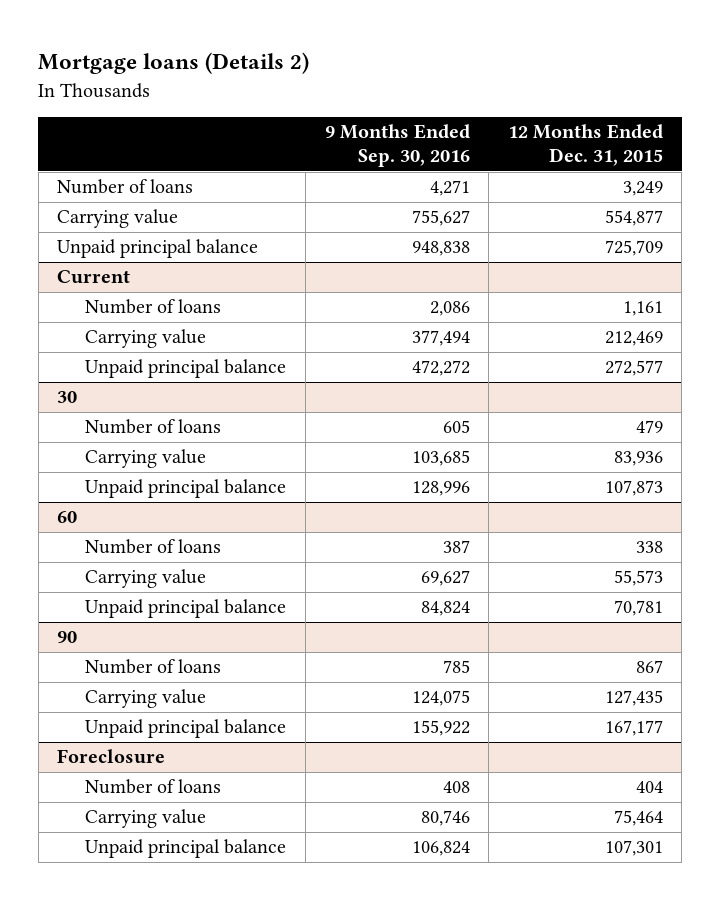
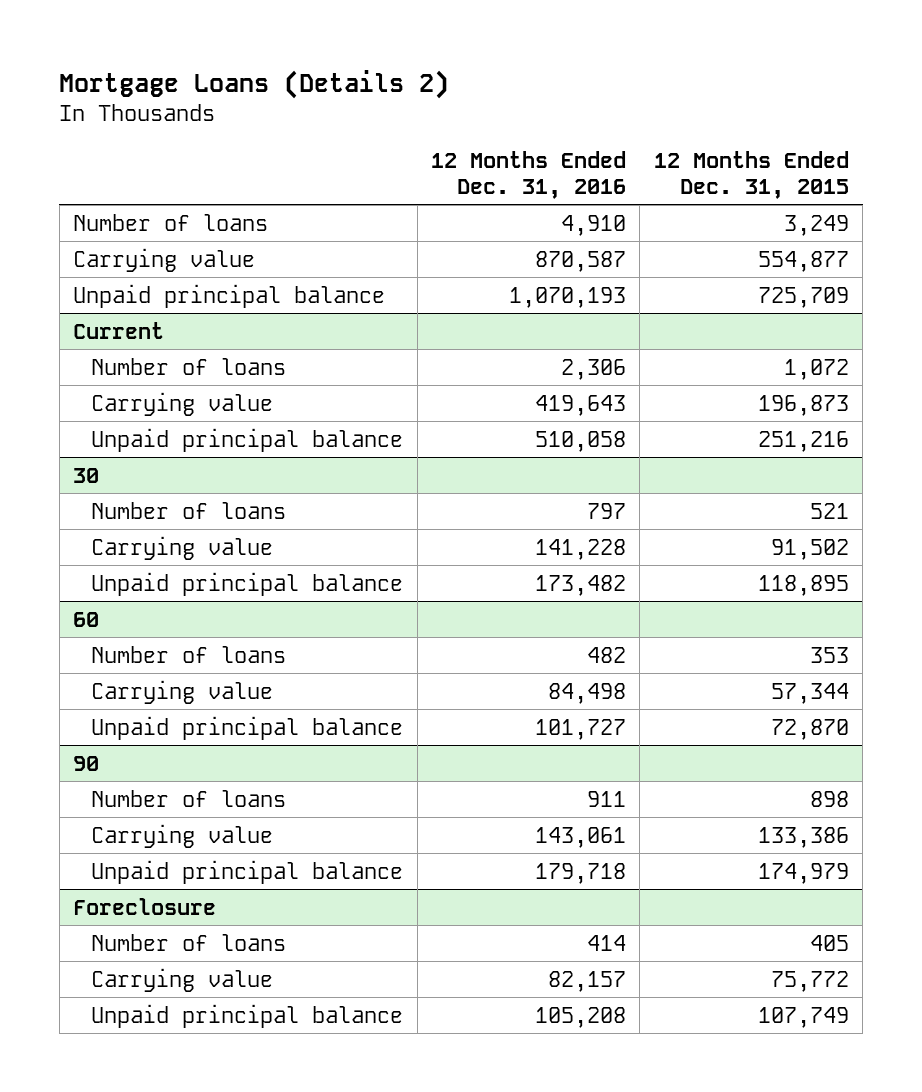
[38,52,310,75] Mortgage loans (Details 2) -> [59,70,450,100] Mortgage Loans (Details 2)
[324,124,470,168] 9 Months Ended Sep. 30, 2016 -> none
none -> [431,150,627,199] 12 Months Ended Dec. 31, 2016
[622,301,663,317] 1,161 -> [783,358,849,380] 1,072
[604,331,663,347] 212,469 -> [757,394,849,416] 196,873
[604,360,663,377] 272,577 -> [757,430,849,452] 251,216
[635,420,663,434] 479 -> [809,502,849,519] 521
[613,451,663,467] 83,936 -> [770,538,849,560] 91,502
[604,480,663,497] 107,873 -> [757,574,849,596] 118,895
[635,541,663,554] 338 -> [809,646,849,663] 353
[613,570,663,587] 55,573 -> [770,682,849,704] 57,344
[613,600,663,617] 70,781 -> [770,718,849,740] 72,870
[635,660,663,674] 867 -> [809,790,849,807] 898
[604,690,663,707] 127,435 -> [757,826,849,848] 133,386
[604,720,663,737] 167,177 -> [757,862,849,884] 174,979
[635,781,663,794] 404 -> [809,934,849,951] 405
[613,810,663,827] 75,464 -> [770,970,849,992] 75,772
[604,840,663,857] 107,301 -> [757,1006,849,1028] 107,749

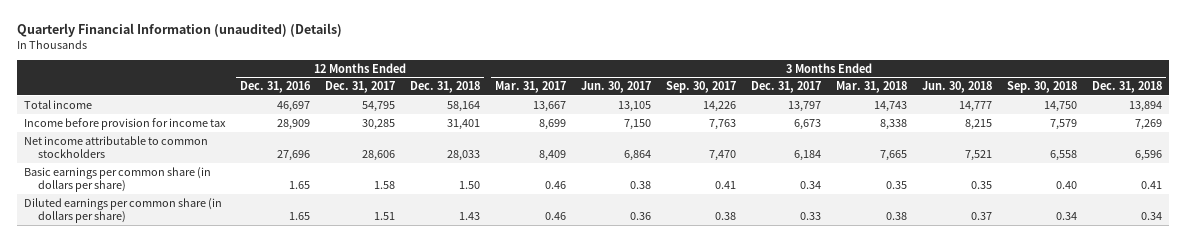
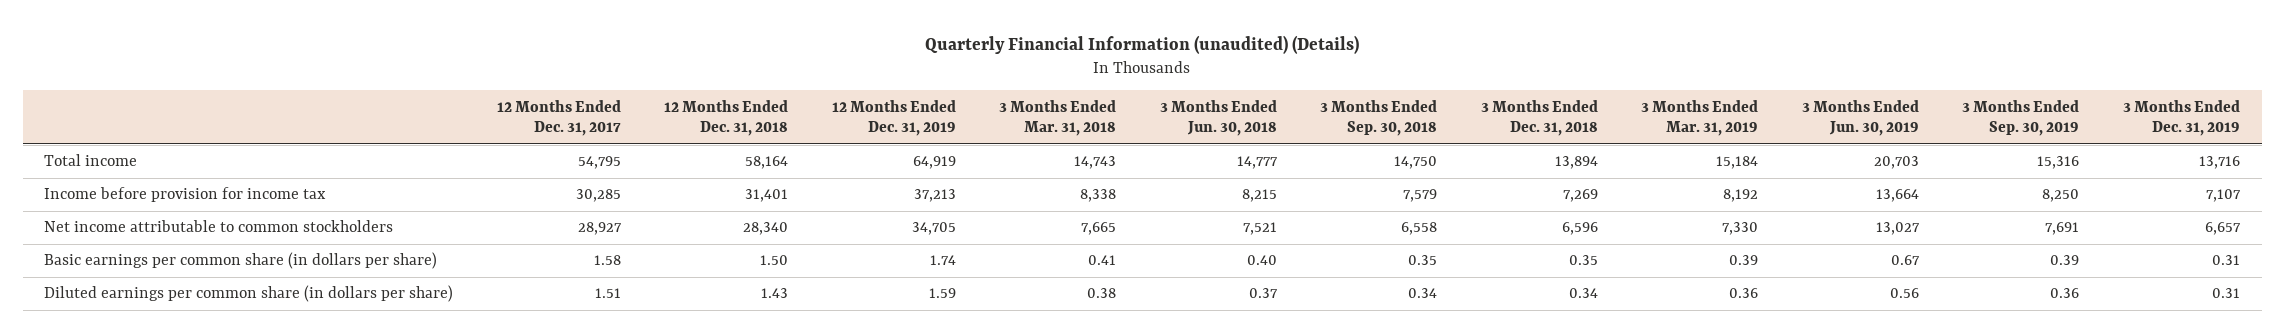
[240,81,312,94] Dec. 31, 2016 -> none
[495,81,567,94] Mar. 31, 2017 -> none
[581,81,652,94] Jun. 30, 2017 -> none
[666,81,737,94] Sep. 30, 2017 -> none
[751,81,822,94] Dec. 31, 2017 -> none
none -> [831,99,956,137] 12 Months Ended Dec. 31, 2019
none -> [1641,99,1759,137] 3 Months Ended Mar. 31, 2019
none -> [1801,99,1919,137] 3 Months Ended Jun. 30, 2019
none -> [1962,99,2080,137] 3 Months Ended Sep. 30, 2019
none -> [2122,99,2240,137] 3 Months Ended Dec. 31, 2019
[362,149,396,161] 28,606 -> [577,222,622,236] 28,927
[447,149,481,161] 28,033 -> [743,222,789,236] 28,340
[886,180,908,189] 0.35 -> [1088,255,1117,266] 0.41
[970,180,992,189] 0.35 -> [1246,255,1277,266] 0.40
[1055,180,1077,189] 0.40 -> [1408,255,1438,266] 0.35
[1140,180,1162,189] 0.41 -> [1568,255,1598,266] 0.35

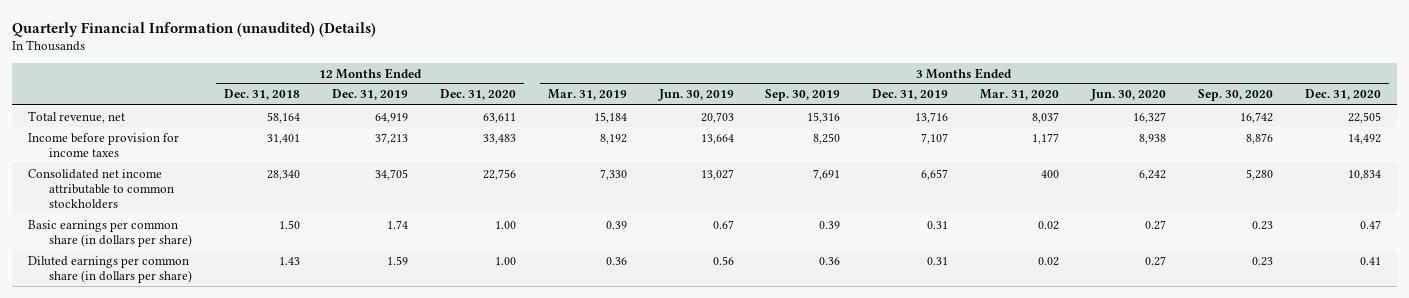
[496,99,621,137] 12 Months Ended Dec. 31, 2017 -> none
[999,99,1117,137] 3 Months Ended Mar. 31, 2018 -> none
[1159,99,1277,137] 3 Months Ended Jun. 30, 2018 -> none
[1320,99,1438,137] 3 Months Ended Sep. 30, 2018 -> none
[1480,99,1598,137] 3 Months Ended Dec. 31, 2018 -> none
none -> [439,89,516,101] Dec. 31, 2020
none -> [980,89,1060,101] Mar. 31, 2020
none -> [1090,89,1167,102] Jun. 30, 2020
none -> [1198,89,1274,102] Sep. 30, 2020
none -> [1305,89,1382,101] Dec. 31, 2020
[44,154,138,167] Total income -> [28,110,126,123] Total revenue, net
[44,187,327,203] Income before provision for income tax -> [28,132,180,157] Income before provision for income taxes
[44,220,394,233] Net income attributable to common stockholders -> [28,168,174,209] Consolidated net income attributable to common stockholders

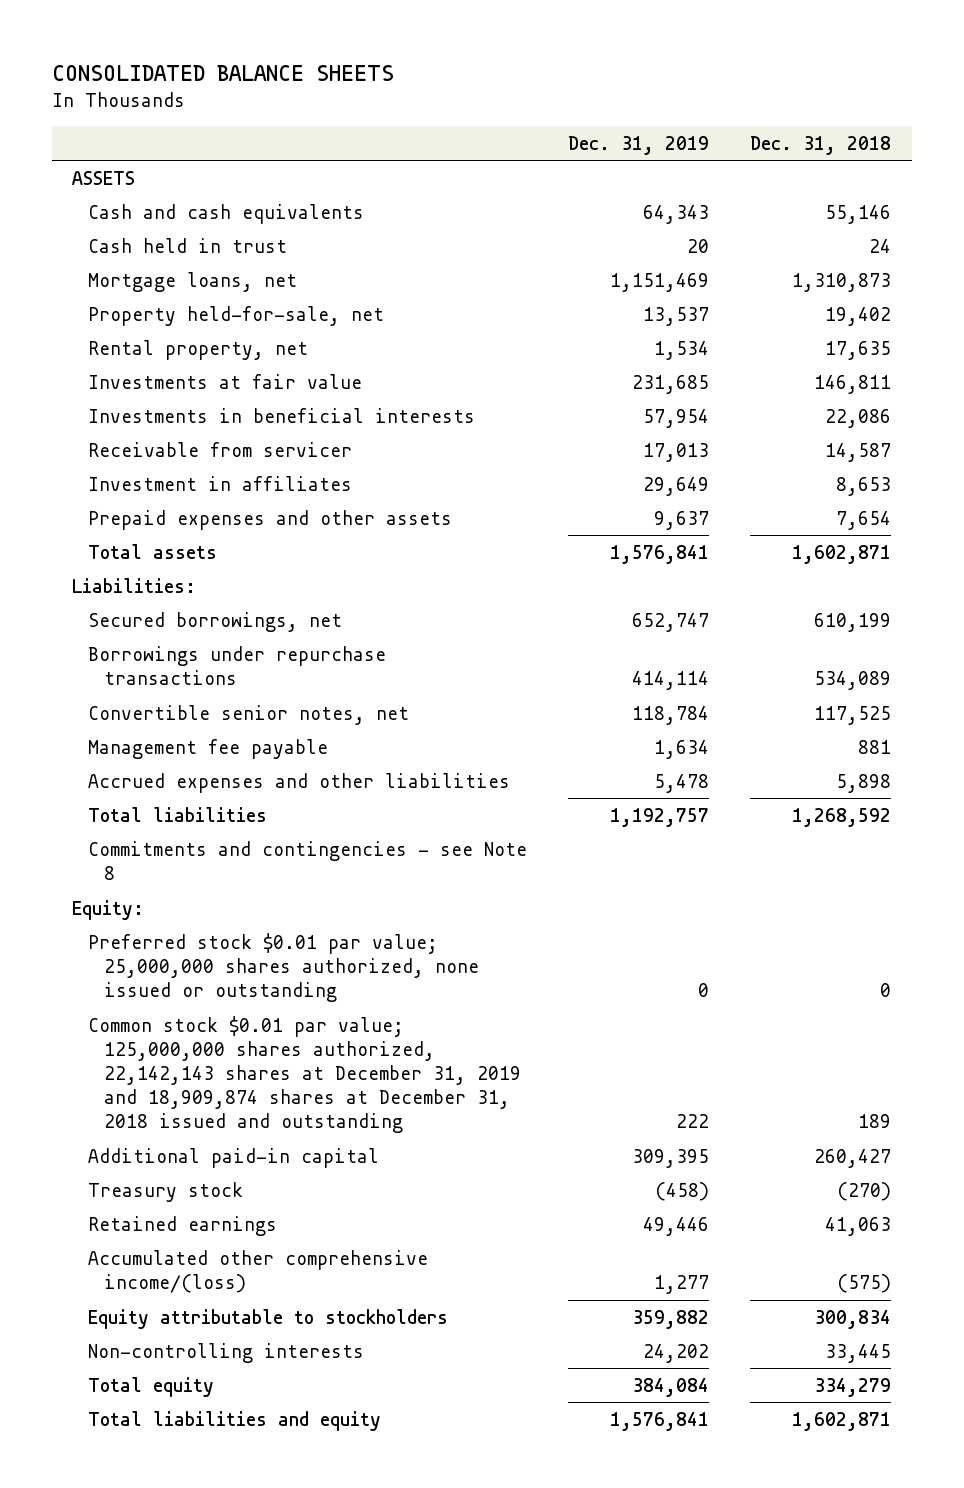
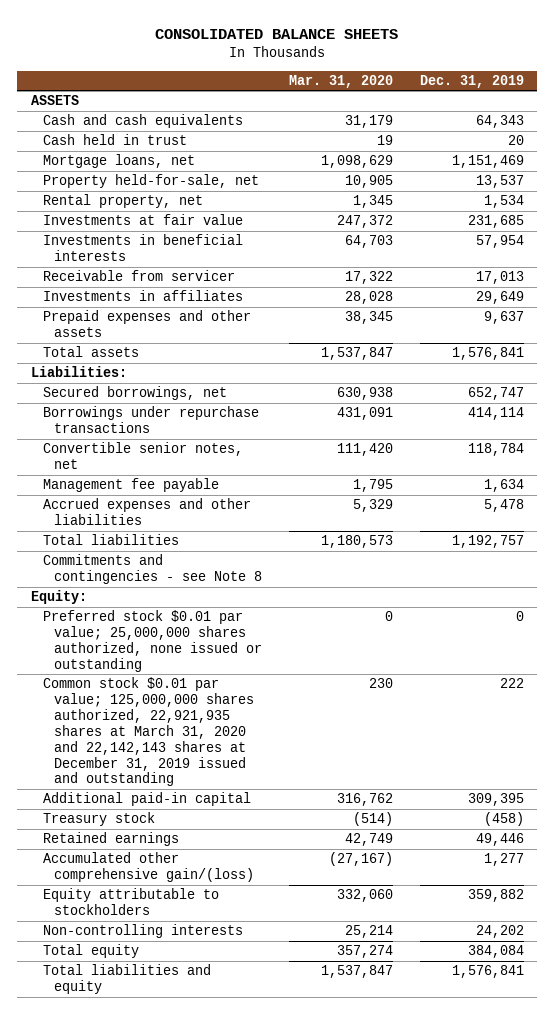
[750,135,892,155] Dec. 31, 2018 -> none
none -> [289,74,394,88] Mar. 31, 2020
[88,475,353,491] Investment in affiliates -> [42,290,243,302] Investments in affiliates
[88,1015,522,1134] Common stock $0.01 par value; 125,000,000 shares authorized, 22,142,143 shares at December 31, 2019 and 18,909,874 shares at December 31, 2018 issued and outstanding -> [42,677,255,787] Common stock $0.01 par value; 125,000,000 shares authorized, 22,921,935 shares at March 31, 2020 and 22,142,143 shares at December 31, 2019 issued and outstanding
[88,1249,429,1293] Accumulated other comprehensive income/(loss) -> [42,852,255,883] Accumulated other comprehensive gain/(loss)

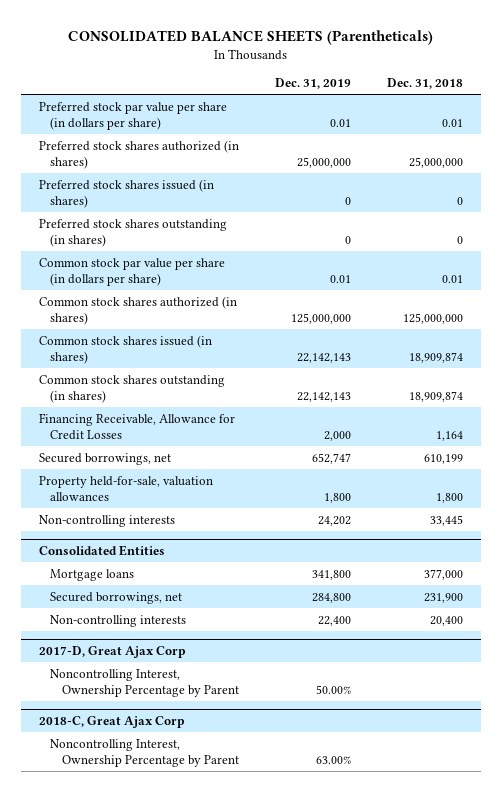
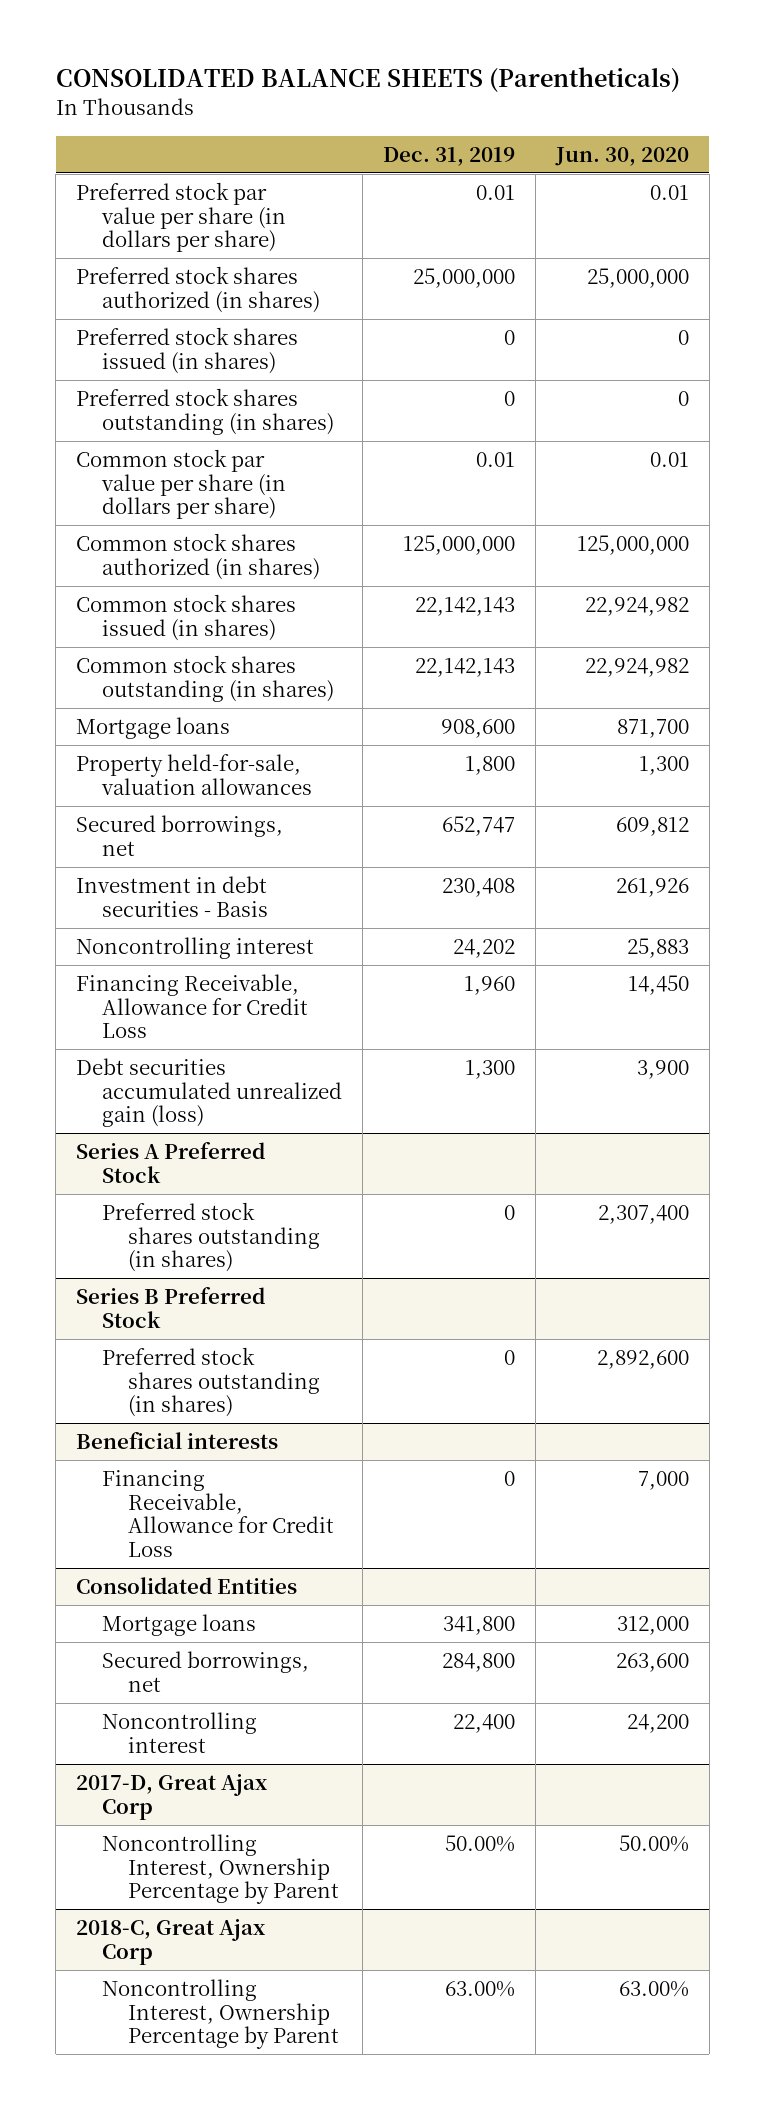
[387,78,464,90] Dec. 31, 2018 -> none
none -> [554,146,689,166] Jun. 30, 2020
[39,412,236,440] Financing Receivable, Allowance for Credit Losses -> none
none -> [76,716,231,739] Mortgage loans
[39,452,172,465] Secured borrowings, net -> [76,814,284,856] Secured borrowings, net
none -> [76,875,269,917] Investment in debt securities - Basis
[39,514,176,527] Non-controlling interests -> [76,936,315,959] Noncontrolling interest
none -> [76,973,309,1039] Financing Receivable, Allowance for Credit Loss
none -> [76,1057,343,1128] Debt securities accumulated unrealized gain (loss)
none -> [76,1141,266,1183] Series A Preferred Stock
none -> [102,1201,320,1273] Preferred stock shares outstanding (in shares)
none -> [76,1286,266,1328] Series B Preferred Stock
none -> [102,1346,320,1418] Preferred stock shares outstanding (in shares)
none -> [76,1431,279,1449] Beneficial interests
none -> [102,1469,334,1558] Financing Receivable, Allowance for Credit Loss
[50,614,187,627] Non-controlling interests -> [102,1711,258,1753] Noncontrolling interest

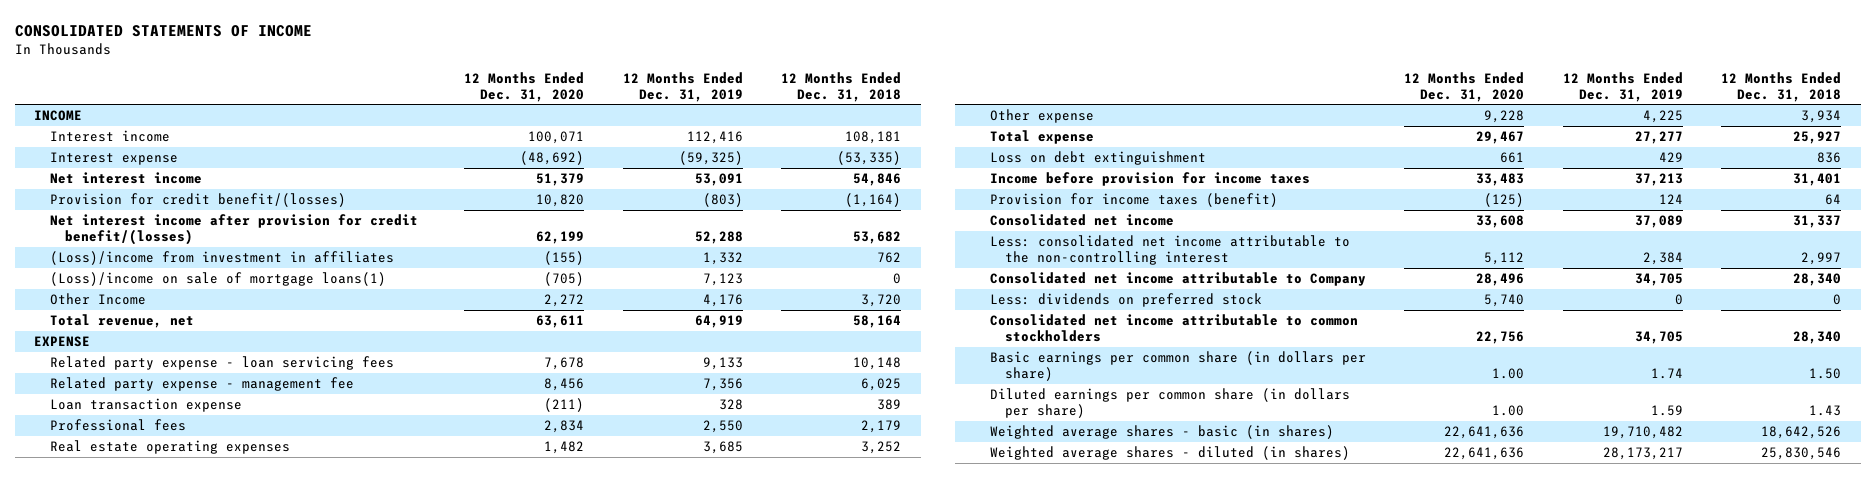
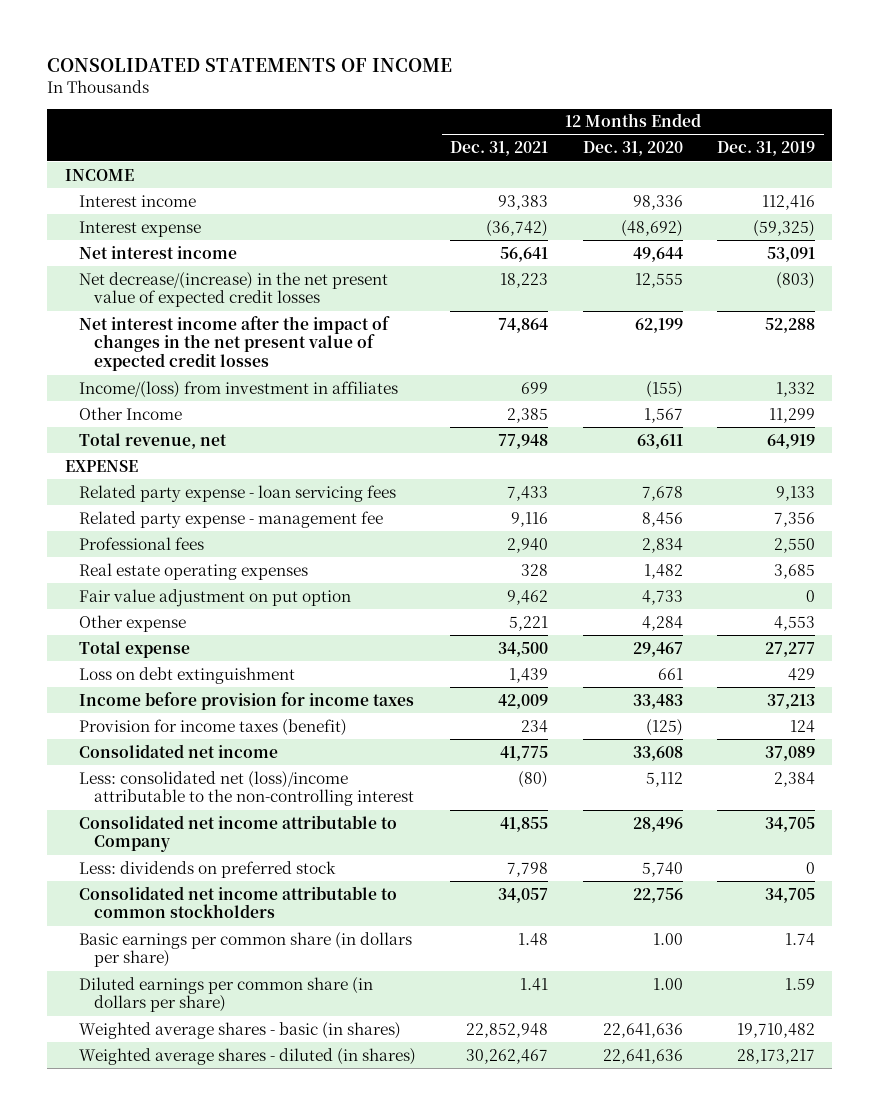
[781,71,902,102] 12 Months Ended Dec. 31, 2018 -> none
none -> [450,141,549,157] Dec. 31, 2021
[528,131,585,145] 100,071 -> [632,194,683,210] 98,336
[49,193,346,208] Provision for credit benefit/(losses) -> none
[49,272,386,287] (Loss)/income on sale of mortgage loans(1) -> none
[536,173,585,187] 51,379 -> [632,246,683,262] 49,644
none -> [79,271,389,308] Net decrease/(increase) in the net present value of expected credit losses
[49,214,418,246] Net interest income after provision for credit benefit/(losses) -> [79,315,391,372] Net interest income after the impact of changes in the net present value of expected credit losses
[49,251,394,266] (Loss)/income from investment in affiliates -> [79,380,399,398] Income/(loss) from investment in affiliates
[544,294,585,308] 2,272 -> [643,407,683,423] 1,567
[702,294,743,308] 4,176 -> [769,407,816,423] 11,299
[49,398,242,413] Loan transaction expense -> none
none -> [79,588,352,607] Fair value adjustment on put option
[1484,110,1525,124] 9,228 -> [641,615,683,631] 4,284
[1642,110,1683,124] 4,225 -> [774,615,816,631] 4,553
[989,235,1350,266] Less: consolidated net income attributable to the non-controlling interest -> [79,770,414,807] Less: consolidated net (loss)/income attributable to the non-controlling interest

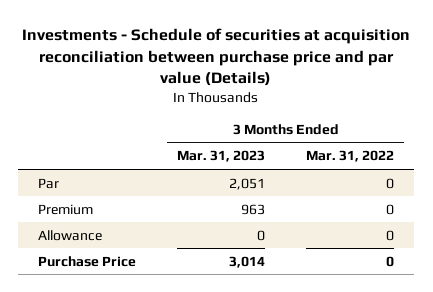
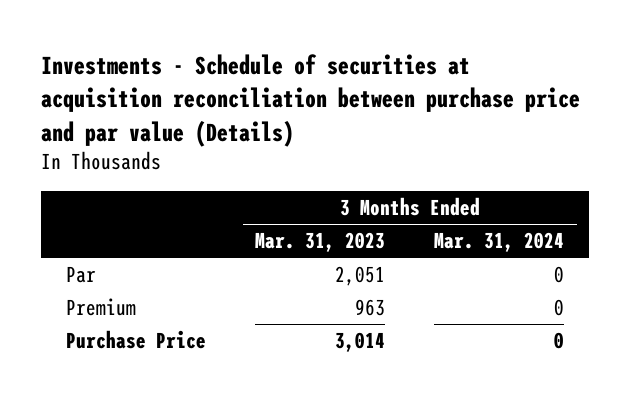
[306,150,395,163] Mar. 31, 2022 -> none
none -> [434,232,565,253] Mar. 31, 2024
[38,229,103,241] Allowance -> none

